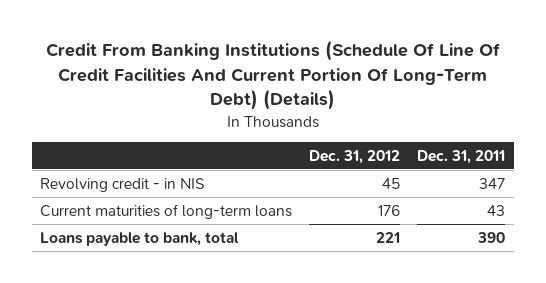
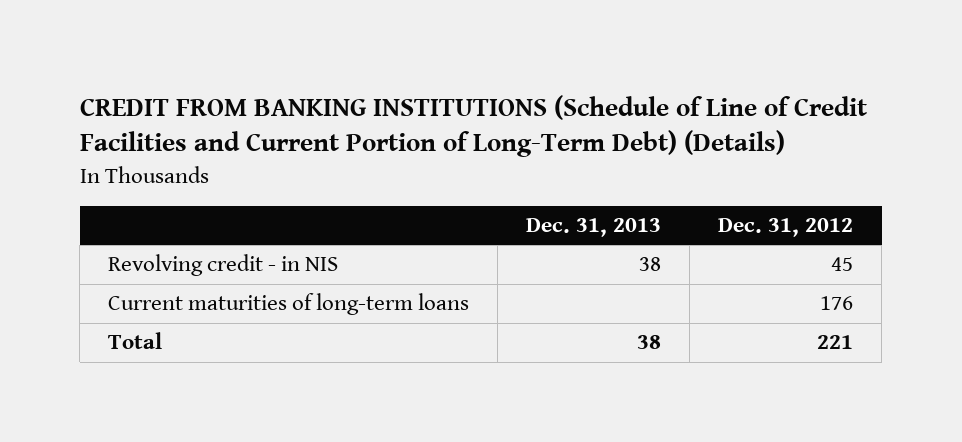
[45,40,500,111] Credit From Banking Institutions (Schedule Of Line Of Credit Facilities And Current Portion Of Long-Term Debt) (Details) -> [79,94,867,158] CREDIT FROM BANKING INSTITUTIONS (Schedule of Line of Credit Facilities and Current Portion of Long-Term Debt) (Details)
[417,149,506,164] Dec. 31, 2011 -> none
none -> [526,218,662,238] Dec. 31, 2013
[40,231,240,246] Loans payable to bank, total -> [108,332,163,350] Total

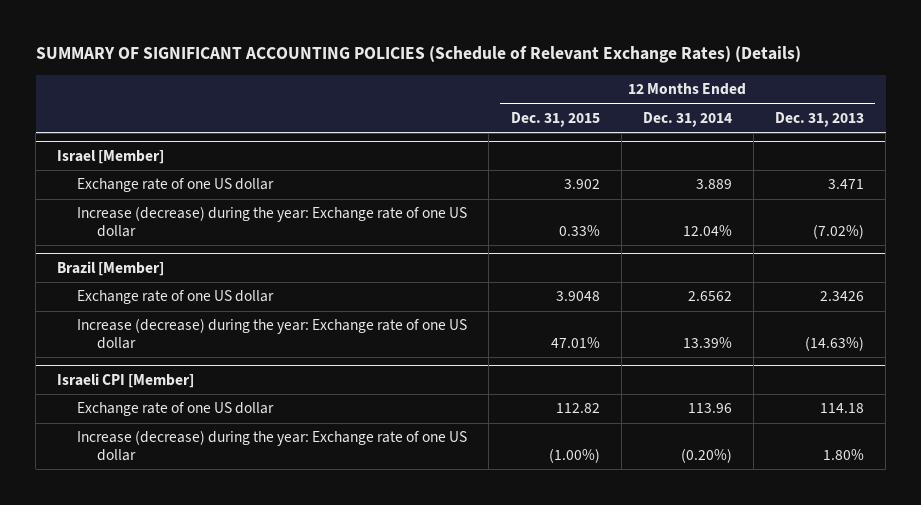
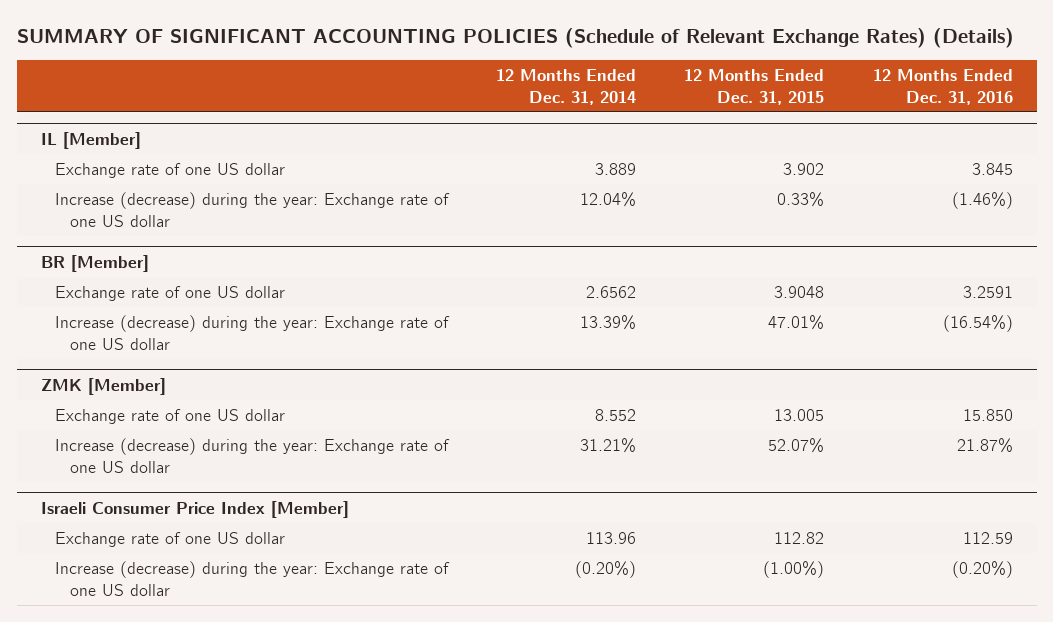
[775,111,865,127] Dec. 31, 2013 -> none
none -> [872,69,1013,105] 12 Months Ended Dec. 31, 2016
[57,150,165,165] Israel [Member] -> [40,131,141,149] IL [Member]
[57,261,165,277] Brazil [Member] -> [40,254,149,272] BR [Member]
none -> [40,377,166,395] ZMK [Member]
none -> [55,408,286,424] Exchange rate of one US dollar
none -> [55,437,451,473] Increase (decrease) during the year: Exchange rate of one US dollar
[57,373,195,389] Israeli CPI [Member] -> [40,500,349,518] Israeli Consumer Price Index [Member]

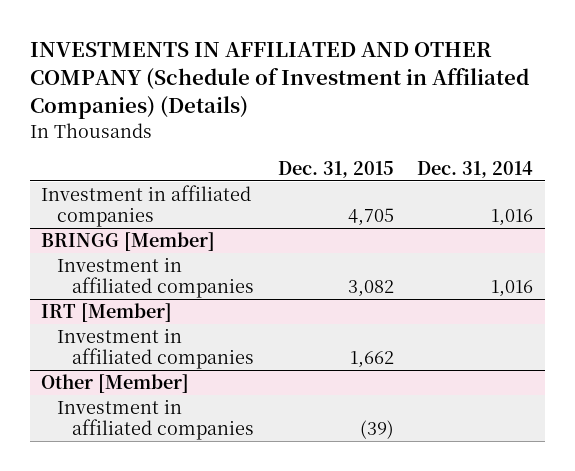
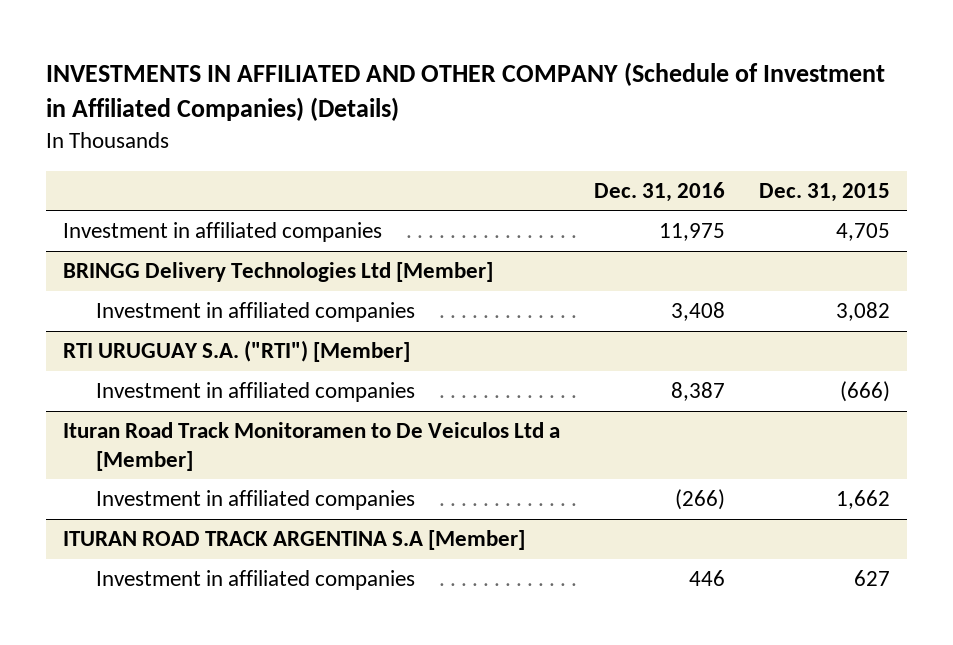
[417,160,534,178] Dec. 31, 2014 -> none
none -> [593,181,725,202] Dec. 31, 2016
[41,232,216,252] BRINGG [Member] -> [63,262,494,283] BRINGG Delivery Technologies Ltd [Member]
none -> [63,340,411,363] RTI URUGUAY S.A. ("RTI") [Member]
none -> [95,382,415,403] Investment in affiliated companies
[41,303,173,323] IRT [Member] -> [63,422,561,471] Ituran Road Track Monitoramen to De Veiculos Ltd a [Member]
[41,374,190,394] Other [Member] -> none
none -> [63,530,526,551] ITURAN ROAD TRACK ARGENTINA S.A [Member]
[359,419,394,439] (39) -> [853,570,890,587] 627

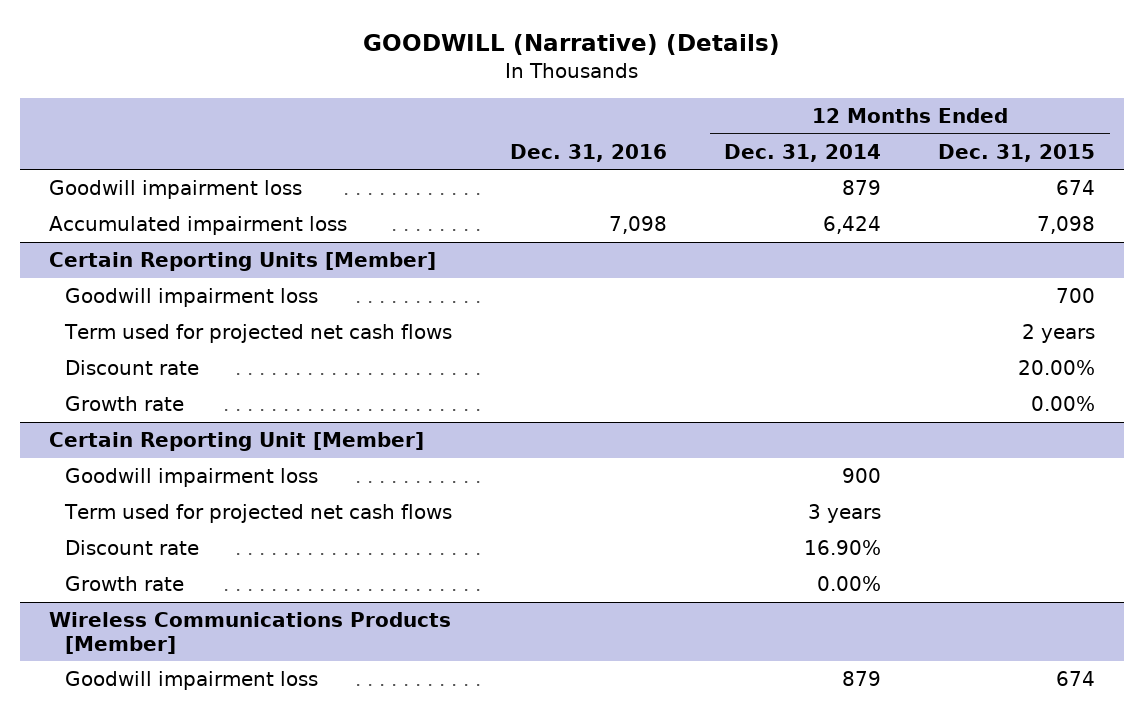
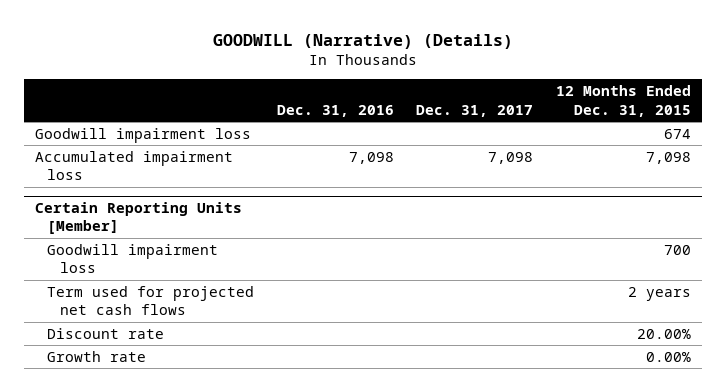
[723,143,881,162] Dec. 31, 2014 -> none
none -> [416,104,534,117] Dec. 31, 2017
[48,432,424,452] Certain Reporting Unit [Member] -> none
[65,468,319,488] Goodwill impairment loss -> none
[64,504,453,524] Term used for projected net cash flows -> none
[65,540,200,556] Discount rate -> none
[65,576,185,592] Growth rate -> none
[48,612,451,654] Wireless Communications Products [Member] -> none
[65,671,319,691] Goodwill impairment loss -> none

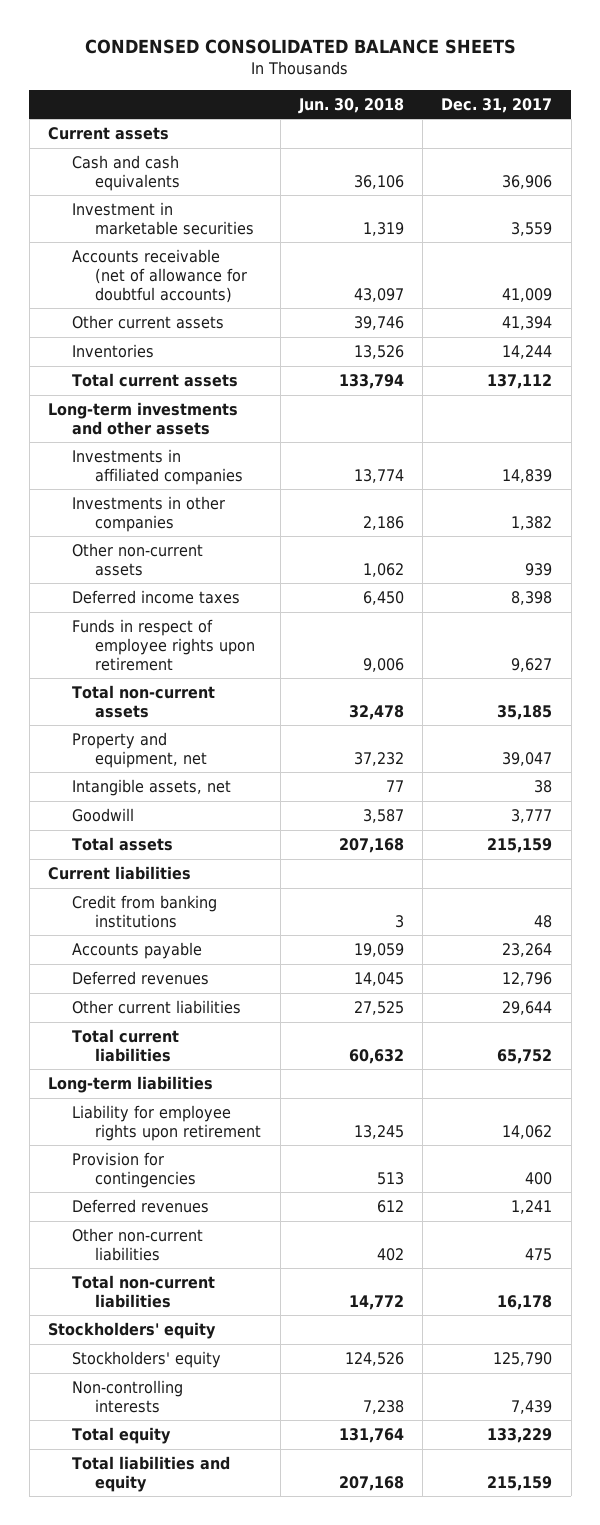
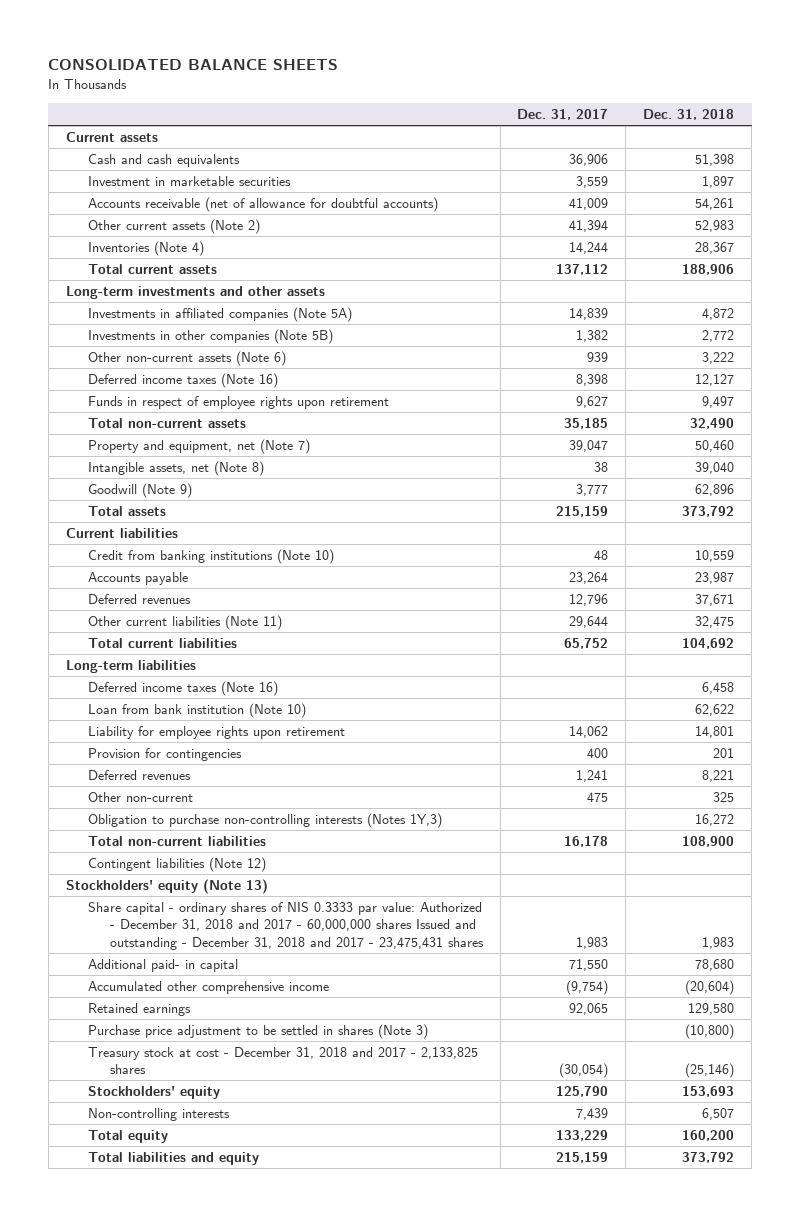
[85,39,517,55] CONDENSED CONSOLIDATED BALANCE SHEETS -> [48,59,339,71] CONSOLIDATED BALANCE SHEETS
[297,97,404,114] Jun. 30, 2018 -> none
none -> [643,109,735,121] Dec. 31, 2018
[71,314,224,329] Other current assets -> [87,218,260,234] Other current assets (Note 2)
[71,343,154,358] Inventories -> [87,240,204,256] Inventories (Note 4)
[71,448,244,485] Investments in affiliated companies -> [87,306,352,322] Investments in affiliated companies (Note 5A)
[71,495,225,532] Investments in other companies -> [87,328,333,344] Investments in other companies (Note 5B)
[71,542,203,576] Other non-current assets -> [87,350,286,366] Other non-current assets (Note 6)
[71,589,240,604] Deferred income taxes -> [87,372,278,388] Deferred income taxes (Note 16)
[71,731,208,768] Property and equipment, net -> [87,438,310,454] Property and equipment, net (Note 7)
[71,778,231,796] Intangible assets, net -> [87,460,264,476] Intangible assets, net (Note 8)
[71,807,134,822] Goodwill -> [87,482,192,498] Goodwill (Note 9)
[71,894,217,928] Credit from banking institutions -> [87,548,334,564] Credit from banking institutions (Note 10)
[71,999,241,1014] Other current liabilities -> [87,614,282,630] Other current liabilities (Note 11)
none -> [87,680,278,696] Deferred income taxes (Note 16)
none -> [87,702,306,718] Loan from bank institution (Note 10)
[71,1227,203,1261] Other non-current liabilities -> [87,791,193,802] Other non-current
none -> [87,812,442,828] Obligation to purchase non-controlling interests (Notes 1Y,3)
none -> [87,856,266,872] Contingent liabilities (Note 12)
[47,1321,216,1339] Stockholders' equity -> [65,878,268,894] Stockholders' equity (Note 13)
none -> [87,901,484,950] Share capital - ordinary shares of NIS 0.3333 par value: Authorized - December 31, 2018 and 2017 - 60,000,000 shares Issued and outstanding - December 31, 2018 and 2017 - 23,475,431 shares
none -> [87,958,238,972] Additional paid- in capital
none -> [87,980,329,994] Accumulated other comprehensive income
none -> [87,1002,191,1016] Retained earnings
none -> [87,1023,428,1039] Purchase price adjustment to be settled in shares (Note 3)
none -> [87,1046,478,1075] Treasury stock at cost - December 31, 2018 and 2017 - 2,133,825 shares

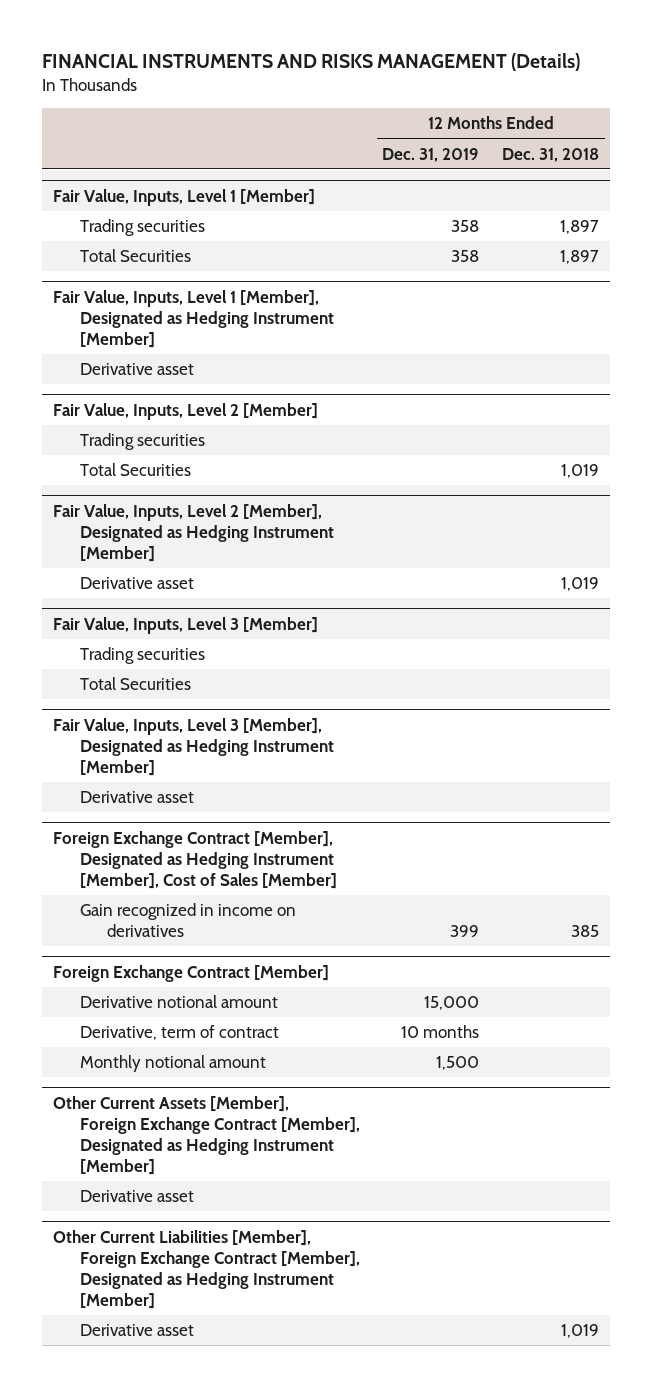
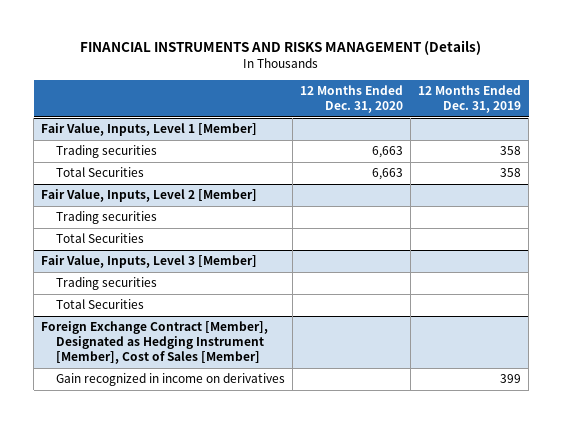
[502,147,600,162] Dec. 31, 2018 -> none
none -> [300,85,404,113] 12 Months Ended Dec. 31, 2020
[52,289,334,348] Fair Value, Inputs, Level 1 [Member], Designated as Hedging Instrument [Member] -> none
[79,363,194,376] Derivative asset -> none
[52,503,334,562] Fair Value, Inputs, Level 2 [Member], Designated as Hedging Instrument [Member] -> none
[79,577,194,590] Derivative asset -> none
[52,717,334,776] Fair Value, Inputs, Level 3 [Member], Designated as Hedging Instrument [Member] -> none
[79,791,194,804] Derivative asset -> none
[52,964,329,982] Foreign Exchange Contract [Member] -> none
[79,995,278,1009] Derivative notional amount -> none
[79,1025,279,1041] Derivative, term of contract -> none
[79,1055,266,1073] Monthly notional amount -> none
[52,1095,360,1175] Other Current Assets [Member], Foreign Exchange Contract [Member], Designated as Hedging Instrument [Member] -> none
[79,1190,194,1203] Derivative asset -> none
[52,1229,360,1309] Other Current Liabilities [Member], Foreign Exchange Contract [Member], Designated as Hedging Instrument [Member] -> none
[79,1324,194,1337] Derivative asset -> none

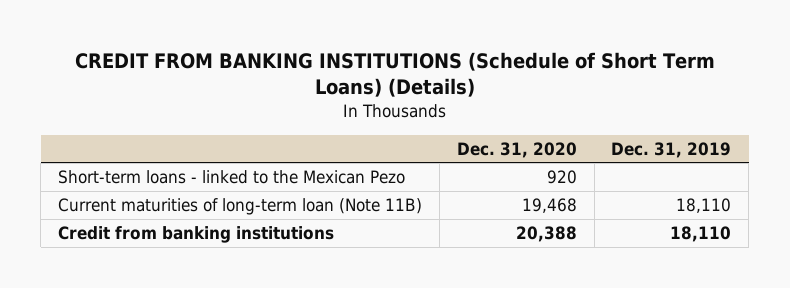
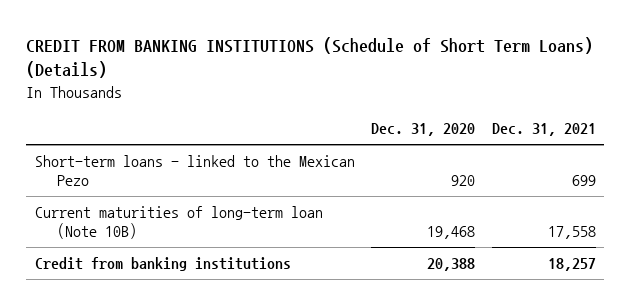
[611,141,732,158] Dec. 31, 2019 -> none
none -> [491,123,596,137] Dec. 31, 2021
[58,198,423,216] Current maturities of long-term loan (Note 11B) -> [34,205,323,239] Current maturities of long-term loan (Note 10B)

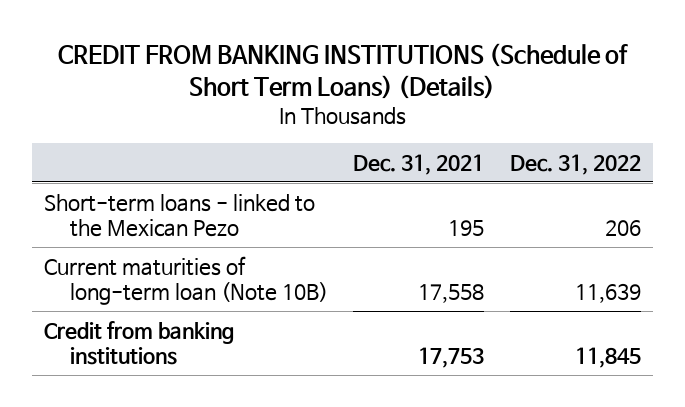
[371,123,476,137] Dec. 31, 2020 -> none
none -> [509,153,641,175] Dec. 31, 2022
[571,174,596,186] 699 -> [448,219,485,236] 195
[547,257,596,271] 18,257 -> [418,346,485,368] 17,753

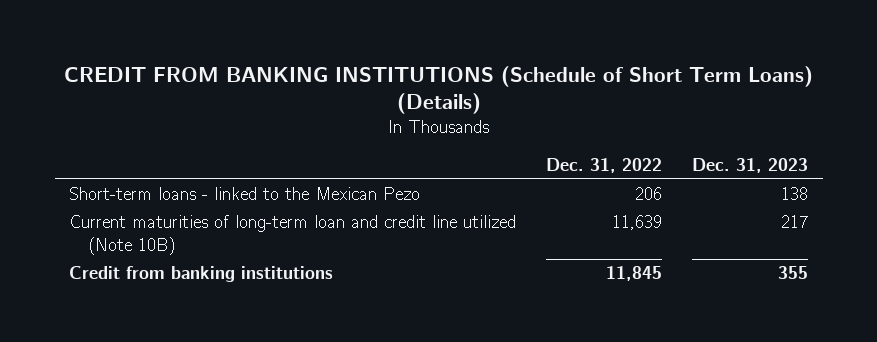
[353,153,485,175] Dec. 31, 2021 -> none
none -> [691,157,808,173] Dec. 31, 2023
[44,255,328,305] Current maturities of long-term loan (Note 10B) -> [69,215,517,255] Current maturities of long-term loan and credit line utilized (Note 10B)

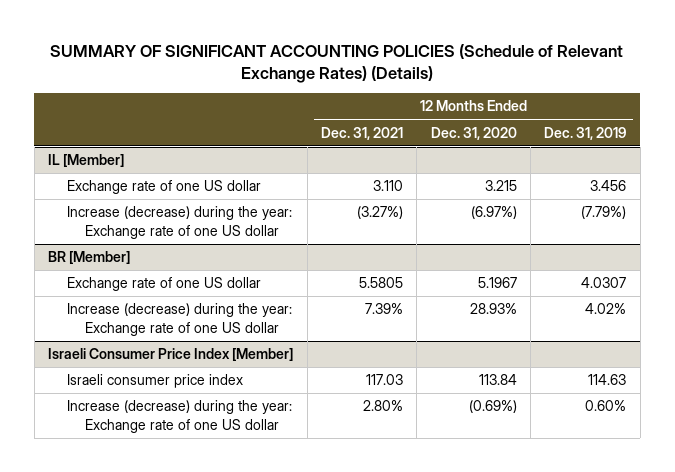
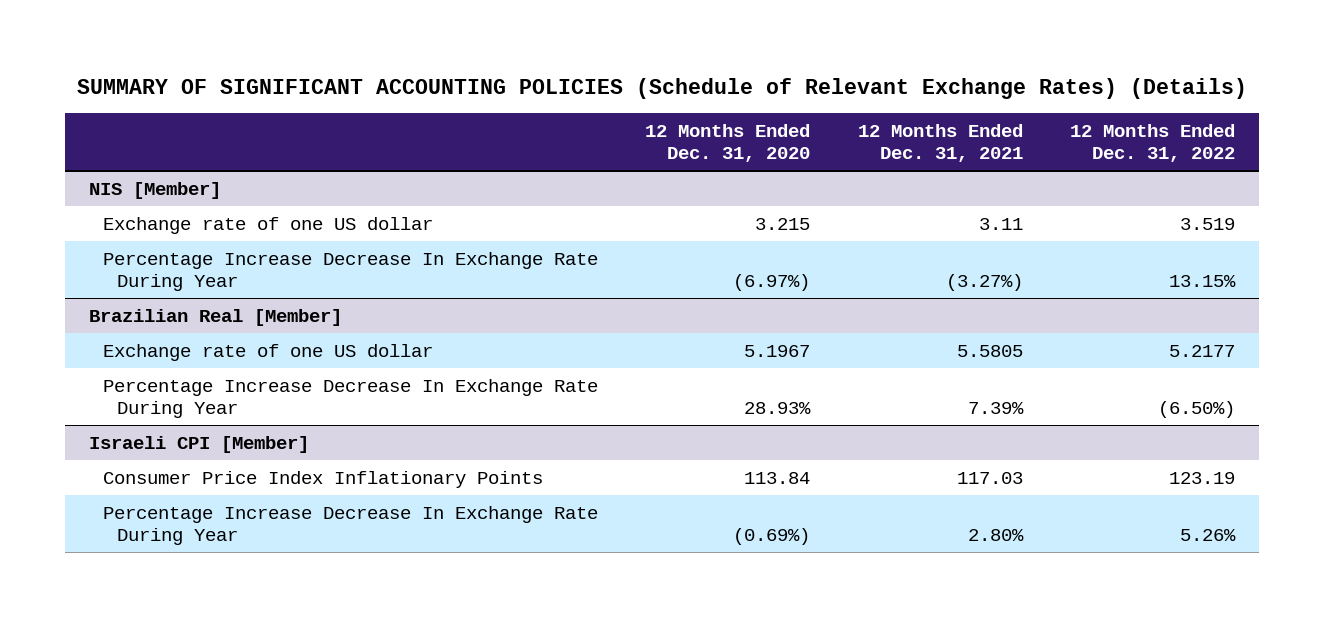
[544,126,627,140] Dec. 31, 2019 -> none
none -> [1070,124,1236,162] 12 Months Ended Dec. 31, 2022
[48,154,125,168] IL [Member] -> [88,181,221,199] NIS [Member]
[373,180,404,192] 3.110 -> [978,217,1023,230] 3.11
[66,206,292,239] Increase (decrease) during the year: Exchange rate of one US dollar -> [102,251,598,291] Percentage Increase Decrease In Exchange Rate During Year
[48,251,131,265] BR [Member] -> [88,308,342,326] Brazilian Real [Member]
[66,303,292,336] Increase (decrease) during the year: Exchange rate of one US dollar -> [102,378,598,418] Percentage Increase Decrease In Exchange Rate During Year
[48,348,294,362] Israeli Consumer Price Index [Member] -> [88,435,309,453] Israeli CPI [Member]
[66,374,243,389] Israeli consumer price index -> [102,470,543,488] Consumer Price Index Inflationary Points
[66,400,292,433] Increase (decrease) during the year: Exchange rate of one US dollar -> [102,505,598,545] Percentage Increase Decrease In Exchange Rate During Year

